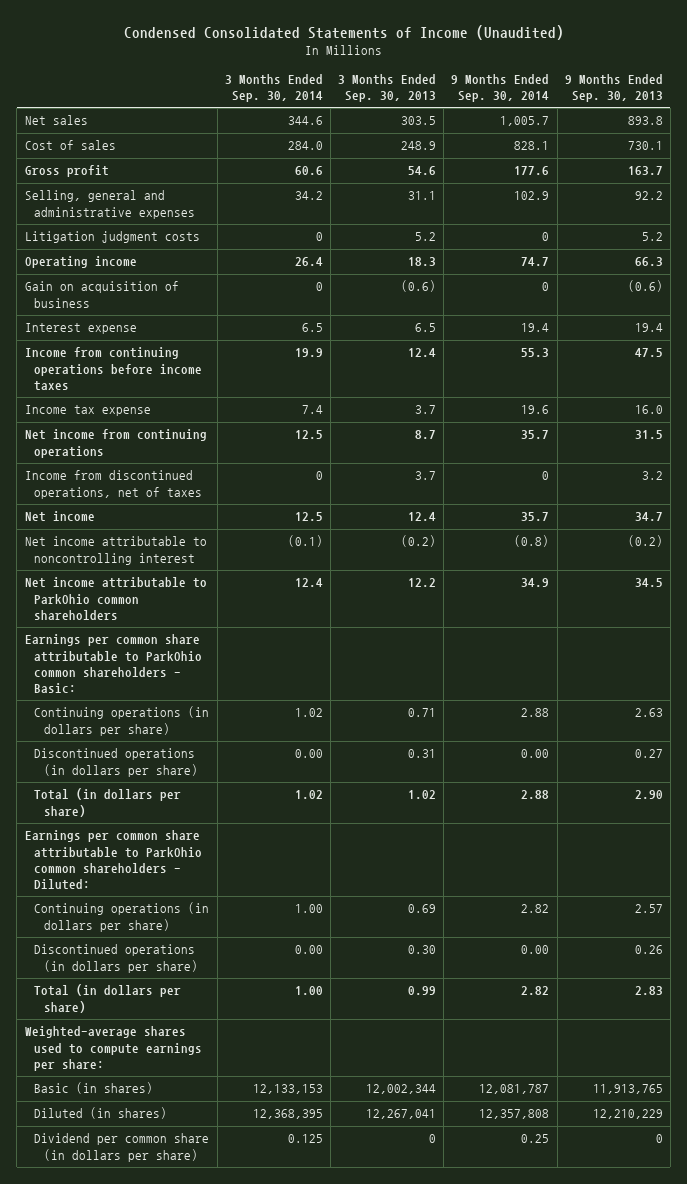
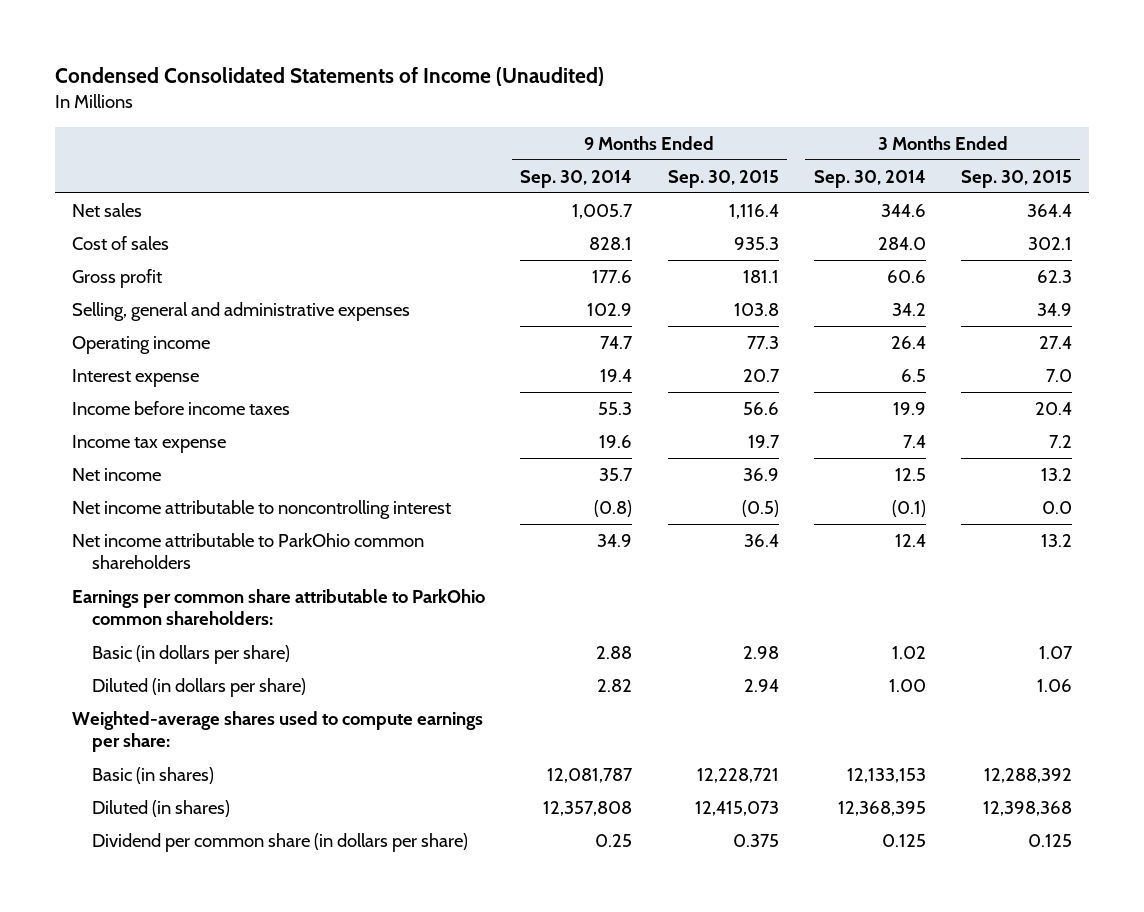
[338,73,437,102] 3 Months Ended Sep. 30, 2013 -> none
[564,73,663,102] 9 Months Ended Sep. 30, 2013 -> none
none -> [667,169,779,188] Sep. 30, 2015
none -> [960,169,1072,188] Sep. 30, 2015
[24,231,200,244] Litigation judgment costs -> none
[24,281,179,308] Gain on acquisition of business -> none
[24,347,203,391] Income from continuing operations before income taxes -> [72,401,291,416] Income before income taxes
[24,429,207,458] Net income from continuing operations -> none
[24,470,203,499] Income from discontinued operations, net of taxes -> none
[34,748,199,777] Discontinued operations (in dollars per share) -> none
[34,788,182,817] Total (in dollars per share) -> none
[24,830,203,891] Earnings per common share attributable to ParkOhio common shareholders - Diluted: -> none
[34,944,199,973] Discontinued operations (in dollars per share) -> none
[34,984,182,1013] Total (in dollars per share) -> none
[24,634,203,694] Earnings per common share attributable to ParkOhio common shareholders - Basic: -> [72,589,486,626] Earnings per common share attributable to ParkOhio common shareholders:
[34,706,210,736] Continuing operations (in dollars per share) -> [91,645,290,665] Basic (in dollars per share)
[34,902,210,932] Continuing operations (in dollars per share) -> [91,678,306,698] Diluted (in dollars per share)

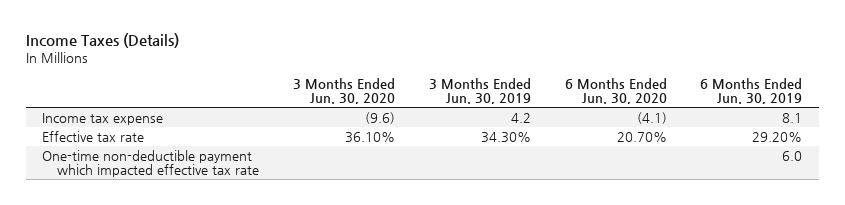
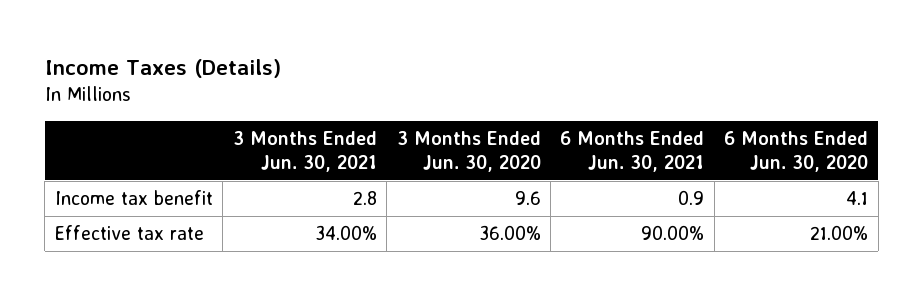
[428,77,531,105] 3 Months Ended Jun. 30, 2019 -> none
[700,77,803,105] 6 Months Ended Jun. 30, 2019 -> none
none -> [232,130,377,173] 3 Months Ended Jun. 30, 2021
none -> [560,130,705,173] 6 Months Ended Jun. 30, 2021
[42,149,260,178] One-time non-deductible payment which impacted effective tax rate -> none
[42,112,164,125] Income tax expense -> [54,189,213,205] Income tax benefit
[365,111,396,124] (9.6) -> [514,190,541,205] 9.6
[636,111,667,124] (4.1) -> [846,190,869,205] 4.1
[345,131,396,143] 36.10% -> [478,224,541,240] 36.00%
[616,131,667,142] 20.70% -> [810,224,869,240] 21.00%

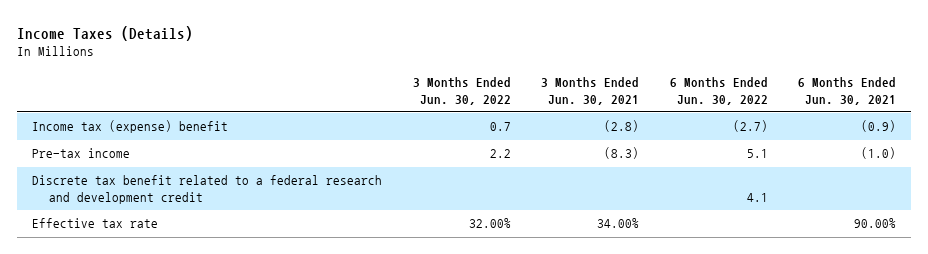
[396,130,541,173] 3 Months Ended Jun. 30, 2020 -> none
[724,130,869,173] 6 Months Ended Jun. 30, 2020 -> none
none -> [412,77,511,105] 3 Months Ended Jun. 30, 2022
none -> [669,77,768,105] 6 Months Ended Jun. 30, 2022
[54,189,213,205] Income tax benefit -> [32,120,229,134] Income tax (expense) benefit
[352,190,377,205] 2.8 -> [604,120,640,133] (2.8)
[678,189,705,205] 0.9 -> [860,120,896,133] (0.9)
none -> [32,148,131,159] Pre-tax income
none -> [32,175,383,204] Discrete tax benefit related to a federal research and development credit

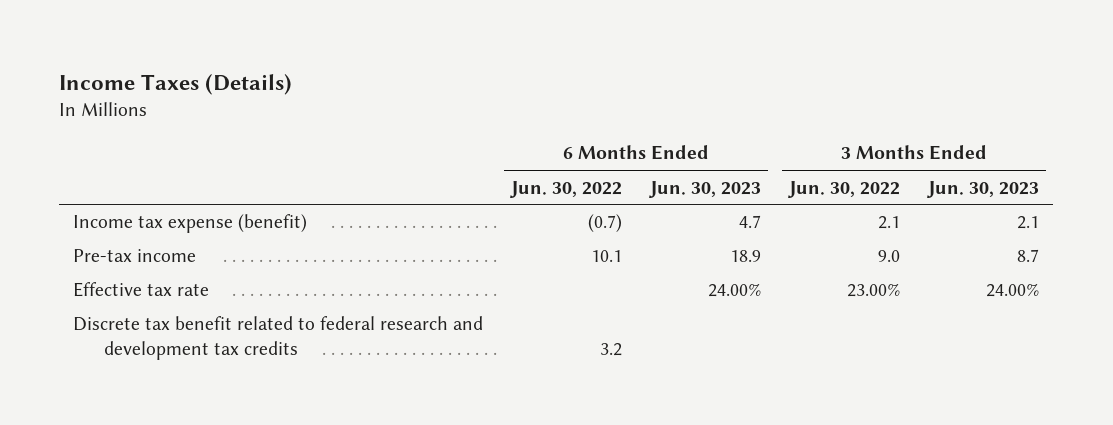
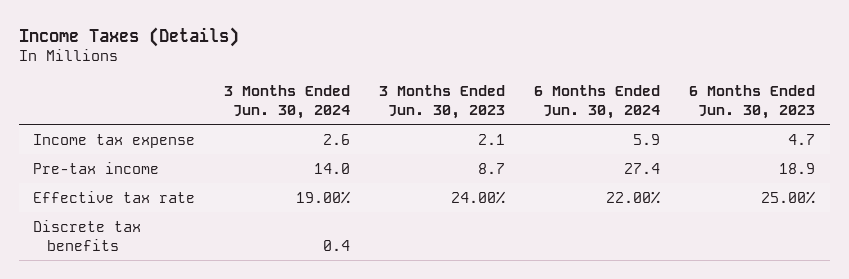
[510,180,623,198] Jun. 30, 2022 -> none
[788,180,901,198] Jun. 30, 2022 -> none
none -> [224,84,351,119] 3 Months Ended Jun. 30, 2024
none -> [534,84,661,119] 6 Months Ended Jun. 30, 2024
[73,214,308,234] Income tax expense (benefit) -> [33,133,196,148] Income tax expense
[73,316,484,361] Discrete tax benefit related to federal research and development tax credits -> none
[708,283,762,298] 24.00% -> [761,190,816,204] 25.00%
none -> [33,219,142,251] Discrete tax benefits

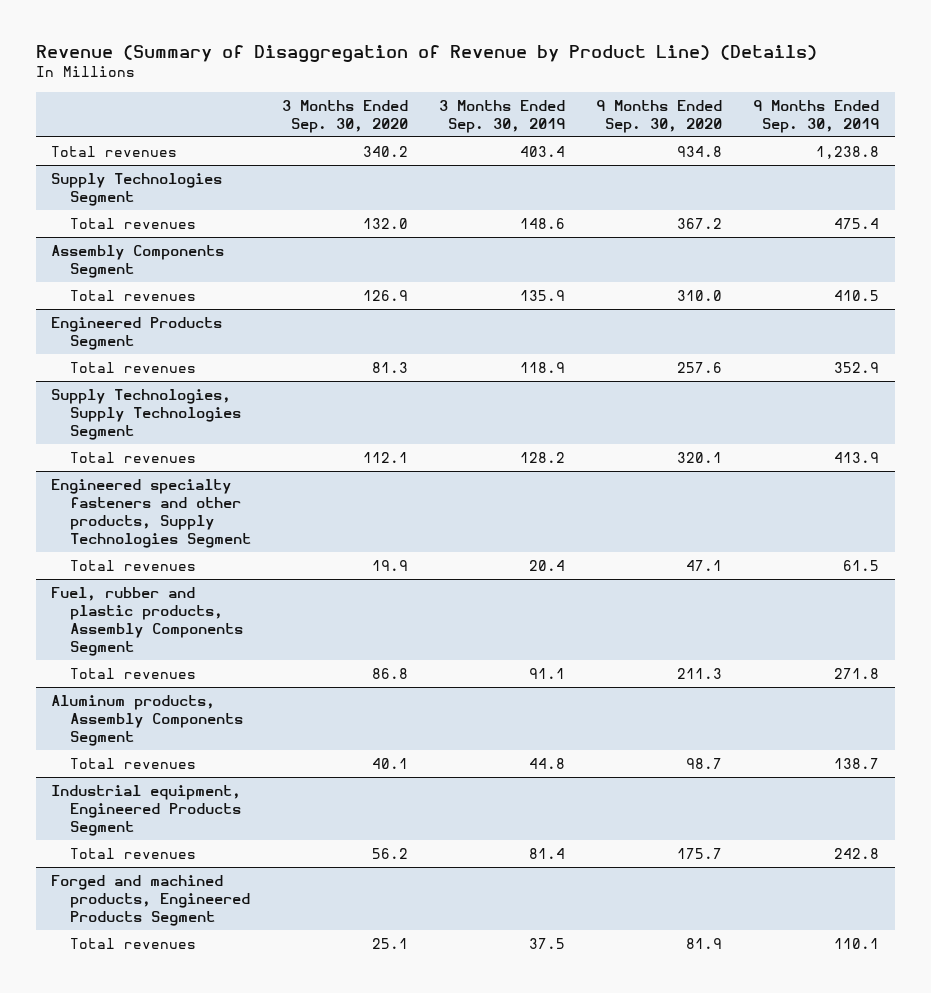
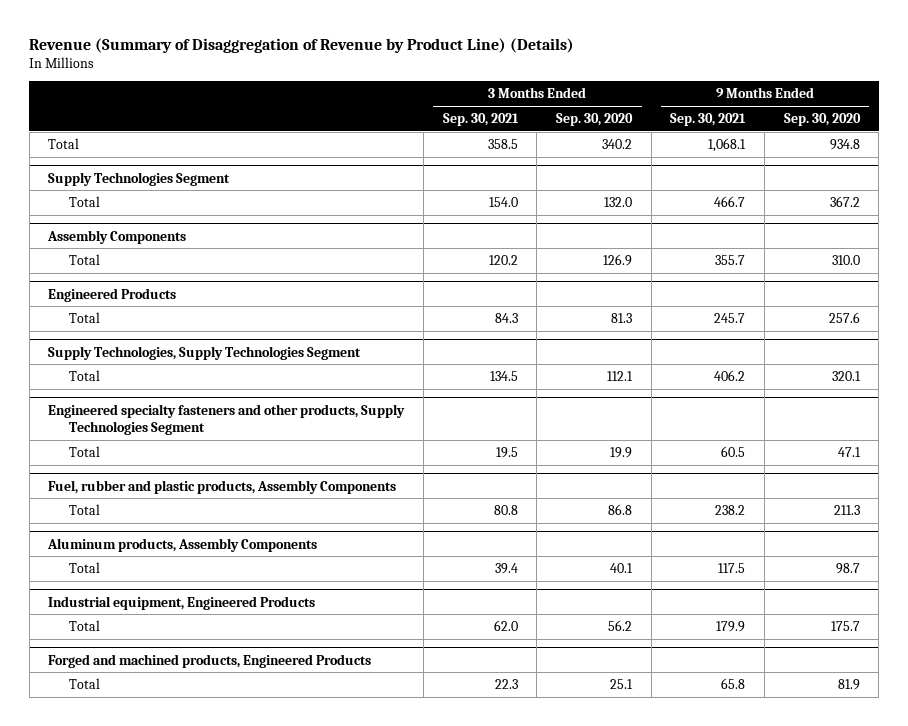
[439,99,566,133] 3 Months Ended Sep. 30, 2019 -> none
[753,99,880,133] 9 Months Ended Sep. 30, 2019 -> none
none -> [442,113,519,127] Sep. 30, 2021
none -> [670,113,747,127] Sep. 30, 2021
[51,146,178,158] Total revenues -> [48,137,80,149] Total
[69,218,196,230] Total revenues -> [69,195,101,207] Total
[51,245,225,279] Assembly Components Segment -> [47,229,187,244] Assembly Components
[69,290,196,302] Total revenues -> [69,253,101,265] Total
[51,317,223,351] Engineered Products Segment -> [48,287,177,302] Engineered Products
[69,362,196,374] Total revenues -> [69,311,101,323] Total
[69,452,196,464] Total revenues -> [69,369,101,381] Total
[69,560,196,572] Total revenues -> [69,445,101,457] Total
[51,587,243,656] Fuel, rubber and plastic products, Assembly Components Segment -> [48,479,397,494] Fuel, rubber and plastic products, Assembly Components
[69,668,196,680] Total revenues -> [69,503,101,515] Total
[51,695,243,746] Aluminum products, Assembly Components Segment -> [47,537,318,552] Aluminum products, Assembly Components
[69,758,196,770] Total revenues -> [69,561,101,573] Total
[51,785,242,836] Industrial equipment, Engineered Products Segment -> [48,595,316,610] Industrial equipment, Engineered Products
[69,848,196,860] Total revenues -> [69,619,101,631] Total
[51,875,250,926] Forged and machined products, Engineered Products Segment -> [48,653,372,668] Forged and machined products, Engineered Products
[69,938,196,950] Total revenues -> [69,677,101,689] Total

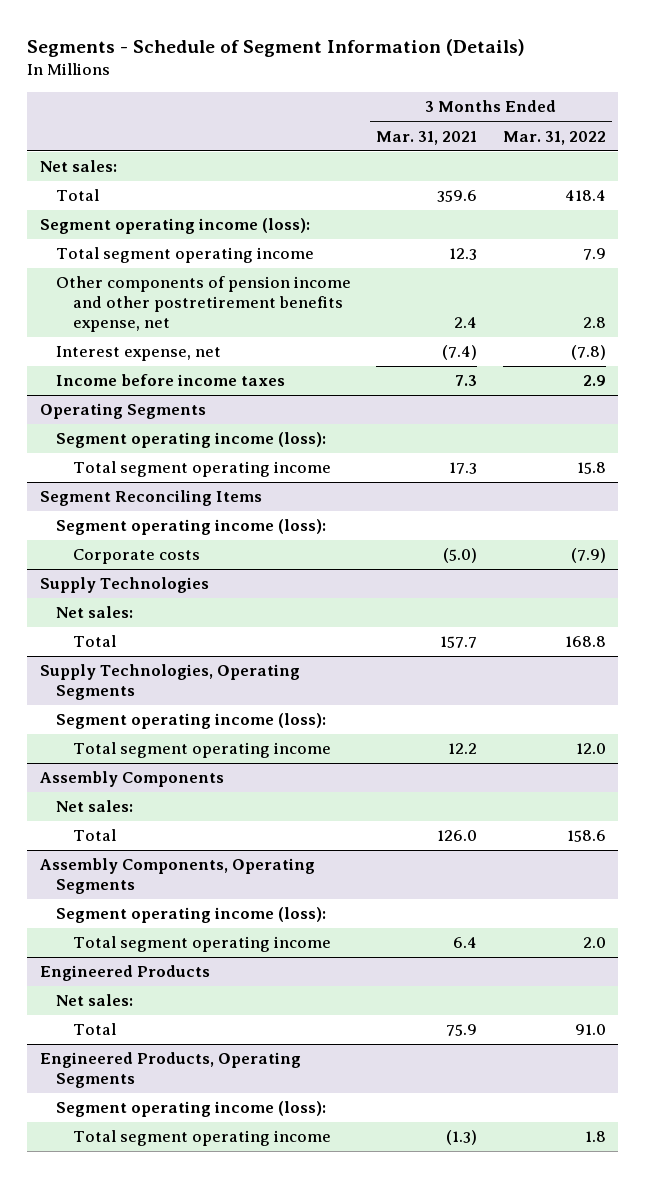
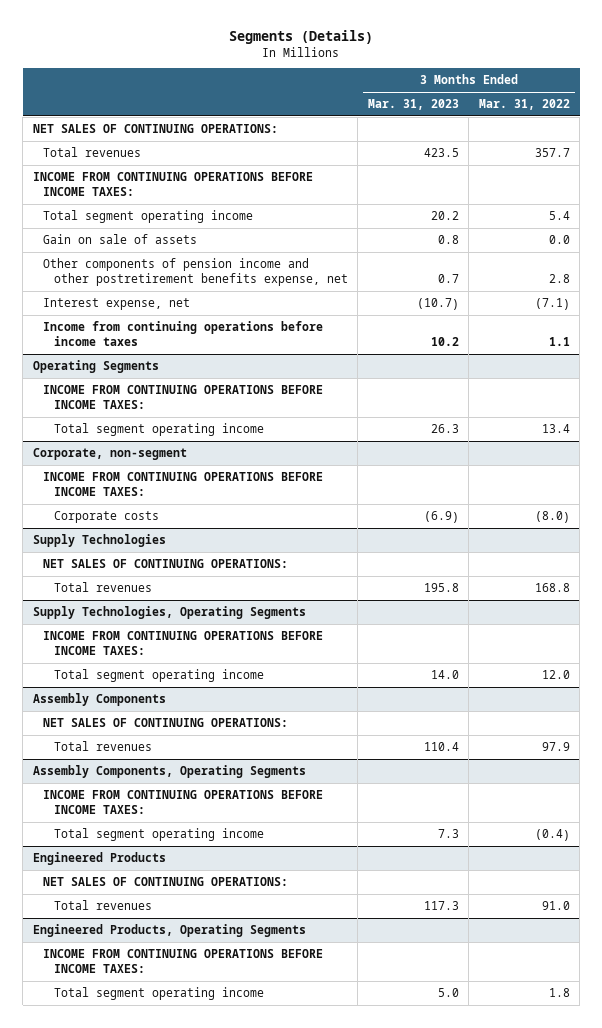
[27,38,526,57] Segments - Schedule of Segment Information (Details) -> [229,29,374,44] Segments (Details)
[376,130,478,145] Mar. 31, 2021 -> none
none -> [367,99,459,111] Mar. 31, 2023
[39,160,117,173] Net sales: -> [32,124,278,134] NET SALES OF CONTINUING OPERATIONS:
[56,189,100,202] Total -> [43,147,142,158] Total revenues
[564,190,606,202] 418.4 -> [534,148,570,158] 357.7
[39,218,310,235] Segment operating income (loss): -> [32,172,313,197] INCOME FROM CONTINUING OPERATIONS BEFORE INCOME TAXES:
[582,248,606,261] 7.9 -> [548,211,570,221] 5.4
none -> [43,234,198,245] Gain on sale of assets
[570,345,606,361] (7.8) -> [534,298,570,311] (7.1)
[56,374,286,387] Income before income taxes -> [43,321,324,347] Income from continuing operations before income taxes
[582,375,606,387] 2.9 -> [548,337,570,347] 1.1
[39,490,262,507] Segment Reconciling Items -> none
[56,432,327,449] Segment operating income (loss): -> [43,385,324,410] INCOME FROM CONTINUING OPERATIONS BEFORE INCOME TAXES:
[576,462,606,475] 15.8 -> [541,424,570,434] 13.4
none -> [32,448,187,461] Corporate, non-segment
[56,519,327,536] Segment operating income (loss): -> [43,472,324,497] INCOME FROM CONTINUING OPERATIONS BEFORE INCOME TAXES:
[570,548,606,564] (7.9) -> [534,511,570,524] (8.0)
[56,606,134,619] Net sales: -> [43,559,289,569] NET SALES OF CONTINUING OPERATIONS:
[73,635,117,648] Total -> [53,582,152,593] Total revenues
[56,713,327,730] Segment operating income (loss): -> [43,631,324,656] INCOME FROM CONTINUING OPERATIONS BEFORE INCOME TAXES:
[56,800,134,813] Net sales: -> [43,718,289,728] NET SALES OF CONTINUING OPERATIONS:
[73,829,117,842] Total -> [53,741,152,752] Total revenues
[566,830,606,843] 158.6 -> [541,742,570,752] 97.9
[56,907,327,924] Segment operating income (loss): -> [43,790,324,815] INCOME FROM CONTINUING OPERATIONS BEFORE INCOME TAXES:
[582,937,606,949] 2.0 -> [534,829,570,842] (0.4)
[56,994,134,1007] Net sales: -> [43,877,289,887] NET SALES OF CONTINUING OPERATIONS:
[73,1023,117,1036] Total -> [53,900,152,911] Total revenues
[56,1101,327,1118] Segment operating income (loss): -> [43,949,324,974] INCOME FROM CONTINUING OPERATIONS BEFORE INCOME TAXES:

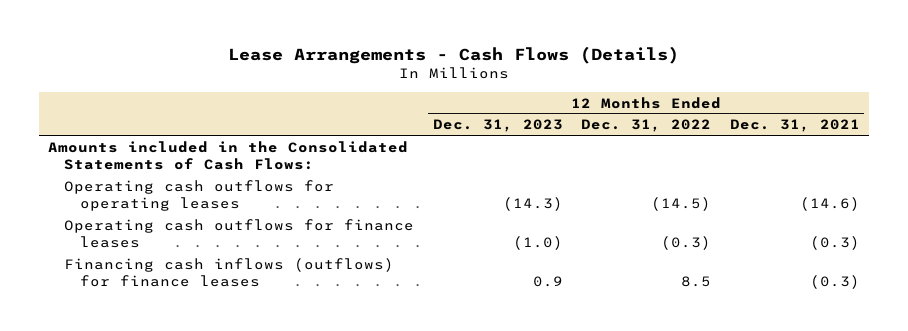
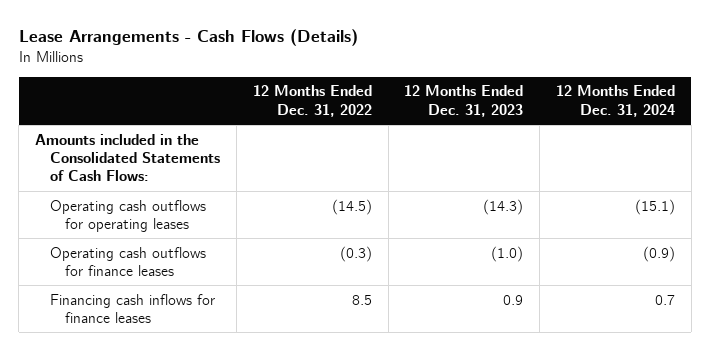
[729,119,860,133] Dec. 31, 2021 -> none
none -> [555,85,675,117] 12 Months Ended Dec. 31, 2024
[64,257,395,287] Financing cash inflows (outflows) for finance leases -> [50,293,216,324] Financing cash inflows for finance leases

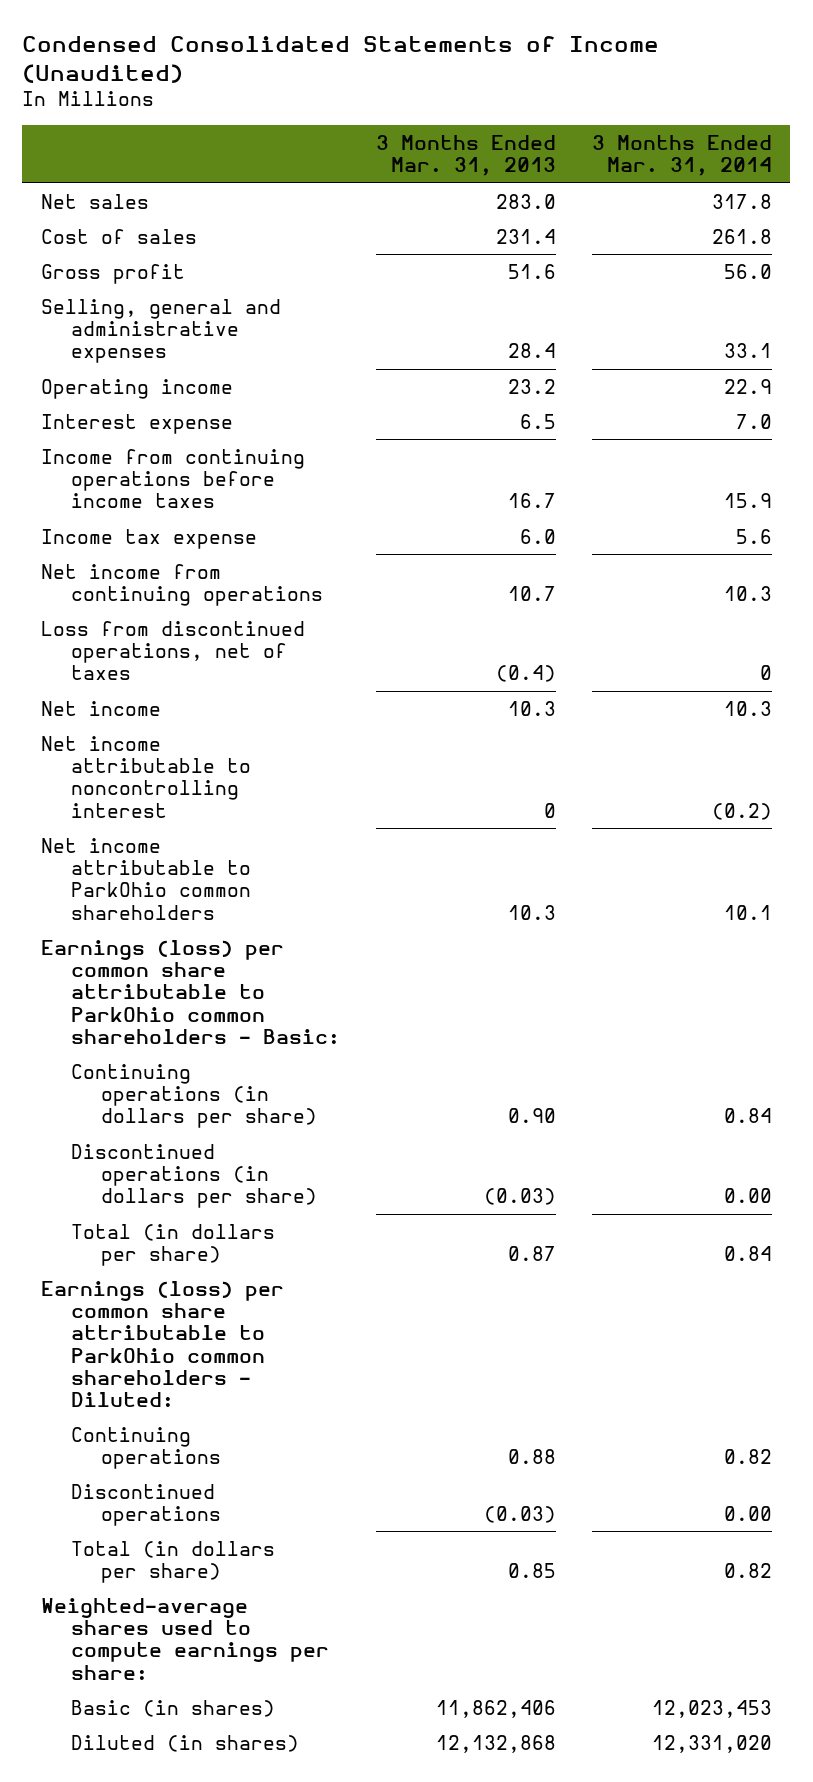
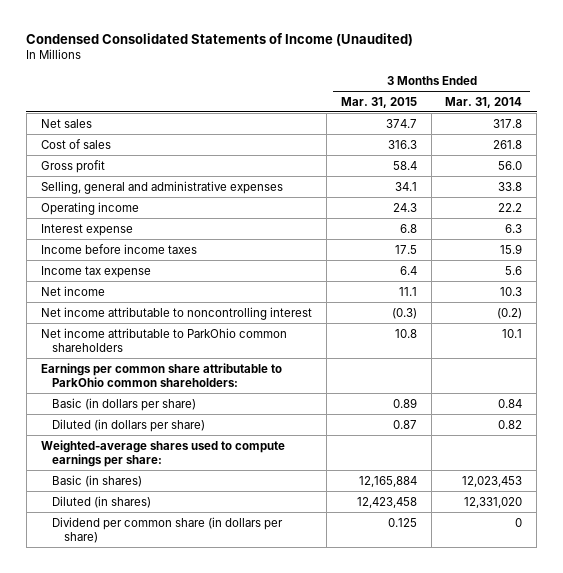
[375,134,556,177] 3 Months Ended Mar. 31, 2013 -> none
none -> [340,96,417,108] Mar. 31, 2015
[724,343,773,359] 33.1 -> [498,181,523,191] 33.8
[724,378,773,394] 22.9 -> [498,202,523,212] 22.2
[736,413,773,429] 7.0 -> [505,223,523,233] 6.3
[40,448,305,509] Income from continuing operations before income taxes -> [40,243,197,254] Income before income taxes
[40,563,323,606] Net income from continuing operations -> none
[40,620,305,681] Loss from discontinued operations, net of taxes -> none
[70,1143,317,1209] Discontinued operations (in dollars per share) -> none
[70,1223,275,1266] Total (in dollars per share) -> none
[40,1280,284,1408] Earnings (loss) per common share attributable to ParkOhio common shareholders - Diluted: -> none
[70,1483,221,1526] Discontinued operations -> none
[70,1540,275,1583] Total (in dollars per share) -> none
[40,939,340,1044] Earnings (loss) per common share attributable to ParkOhio common shareholders - Basic: -> [40,362,282,387] Earnings per common share attributable to ParkOhio common shareholders:
[70,1063,317,1129] Continuing operations (in dollars per share) -> [52,397,197,411] Basic (in dollars per share)
[70,1426,221,1469] Continuing operations -> [52,418,206,432] Diluted (in dollars per share)
none -> [52,516,284,543] Dividend per common share (in dollars per share)

